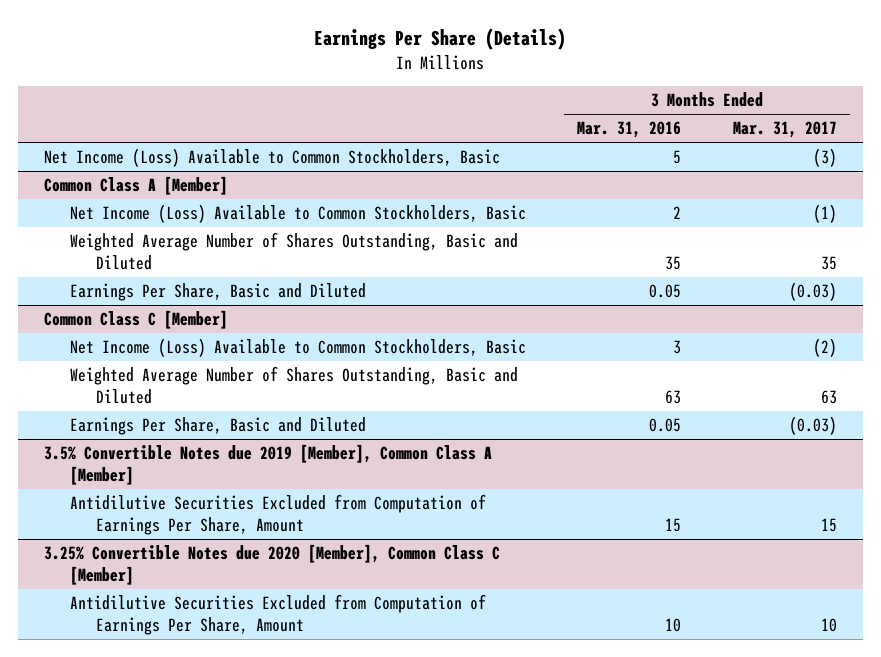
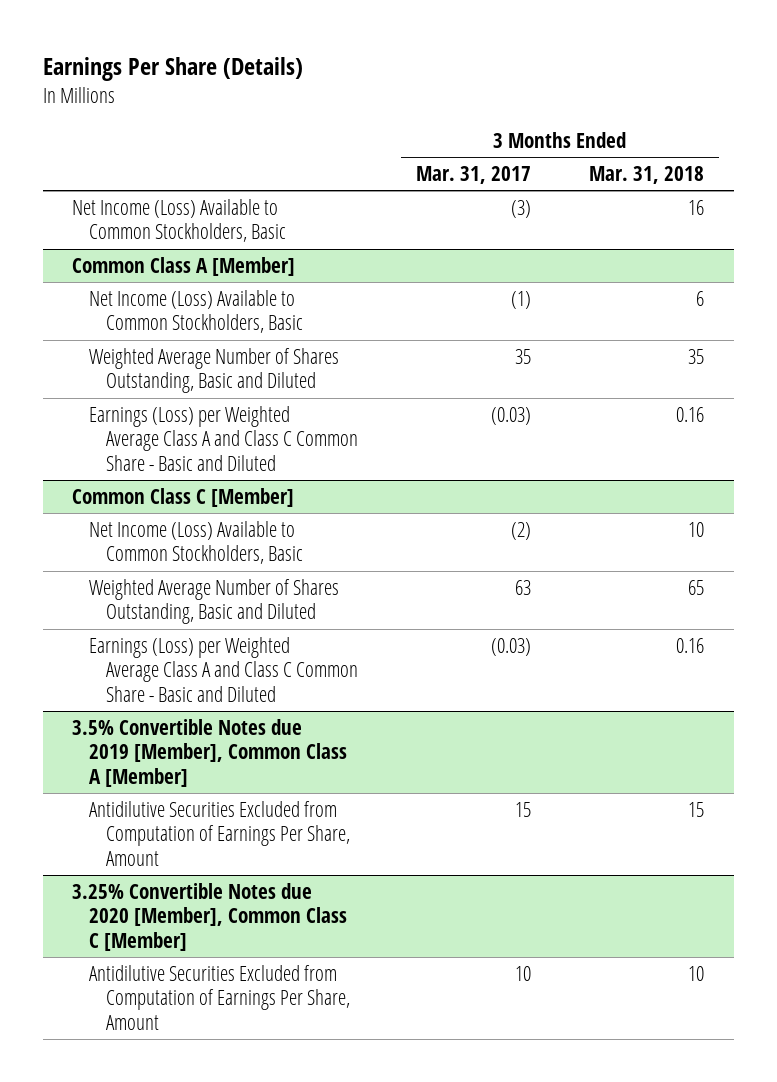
[577,121,682,139] Mar. 31, 2016 -> none
none -> [589,166,705,185] Mar. 31, 2018
[69,283,366,302] Earnings Per Share, Basic and Diluted -> [88,405,358,471] Earnings (Loss) per Weighted Average Class A and Class C Common Share - Basic and Diluted
[69,417,366,436] Earnings Per Share, Basic and Diluted -> [88,636,358,702] Earnings (Loss) per Weighted Average Class A and Class C Common Share - Basic and Diluted

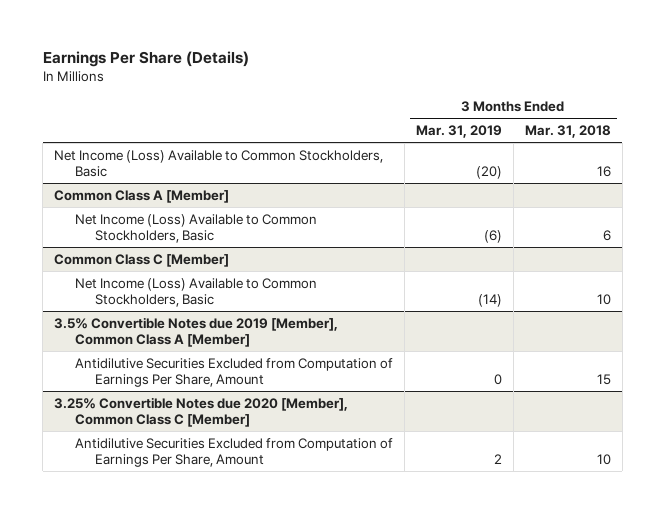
[416,166,532,185] Mar. 31, 2017 -> none
none -> [415,125,502,139] Mar. 31, 2019
[88,347,339,394] Weighted Average Number of Shares Outstanding, Basic and Diluted -> none
[88,405,358,471] Earnings (Loss) per Weighted Average Class A and Class C Common Share - Basic and Diluted -> none
[88,578,339,625] Weighted Average Number of Shares Outstanding, Basic and Diluted -> none
[88,636,358,702] Earnings (Loss) per Weighted Average Class A and Class C Common Share - Basic and Diluted -> none

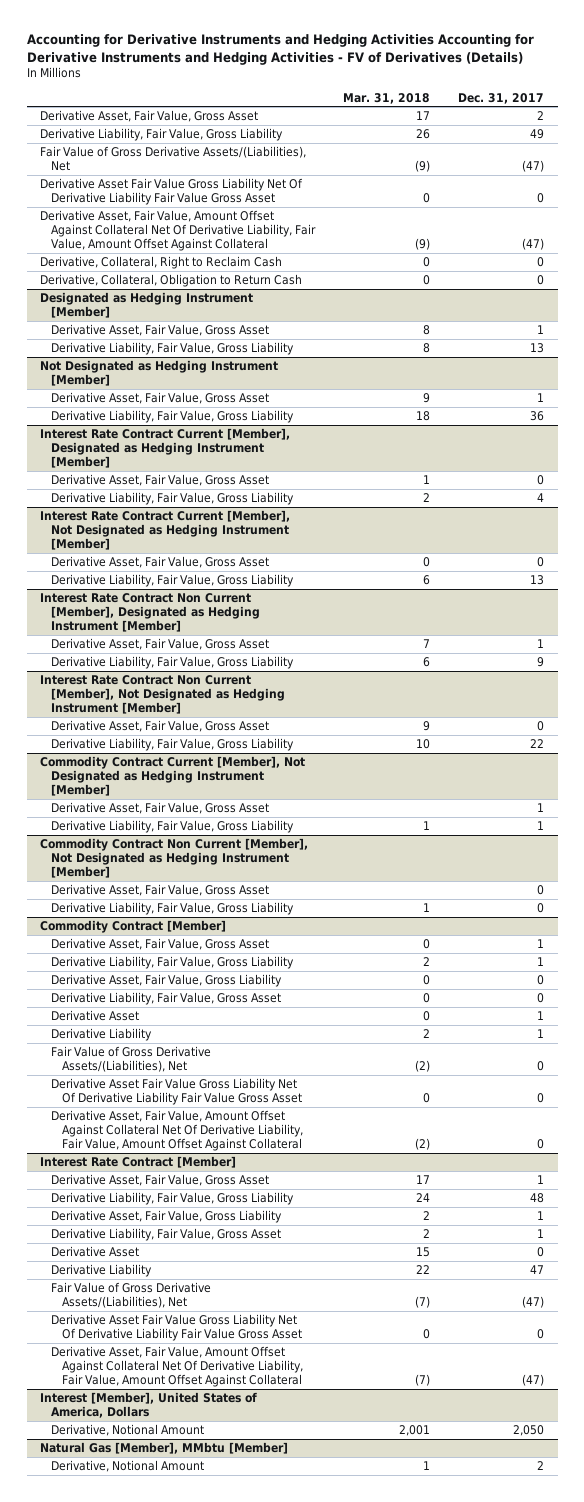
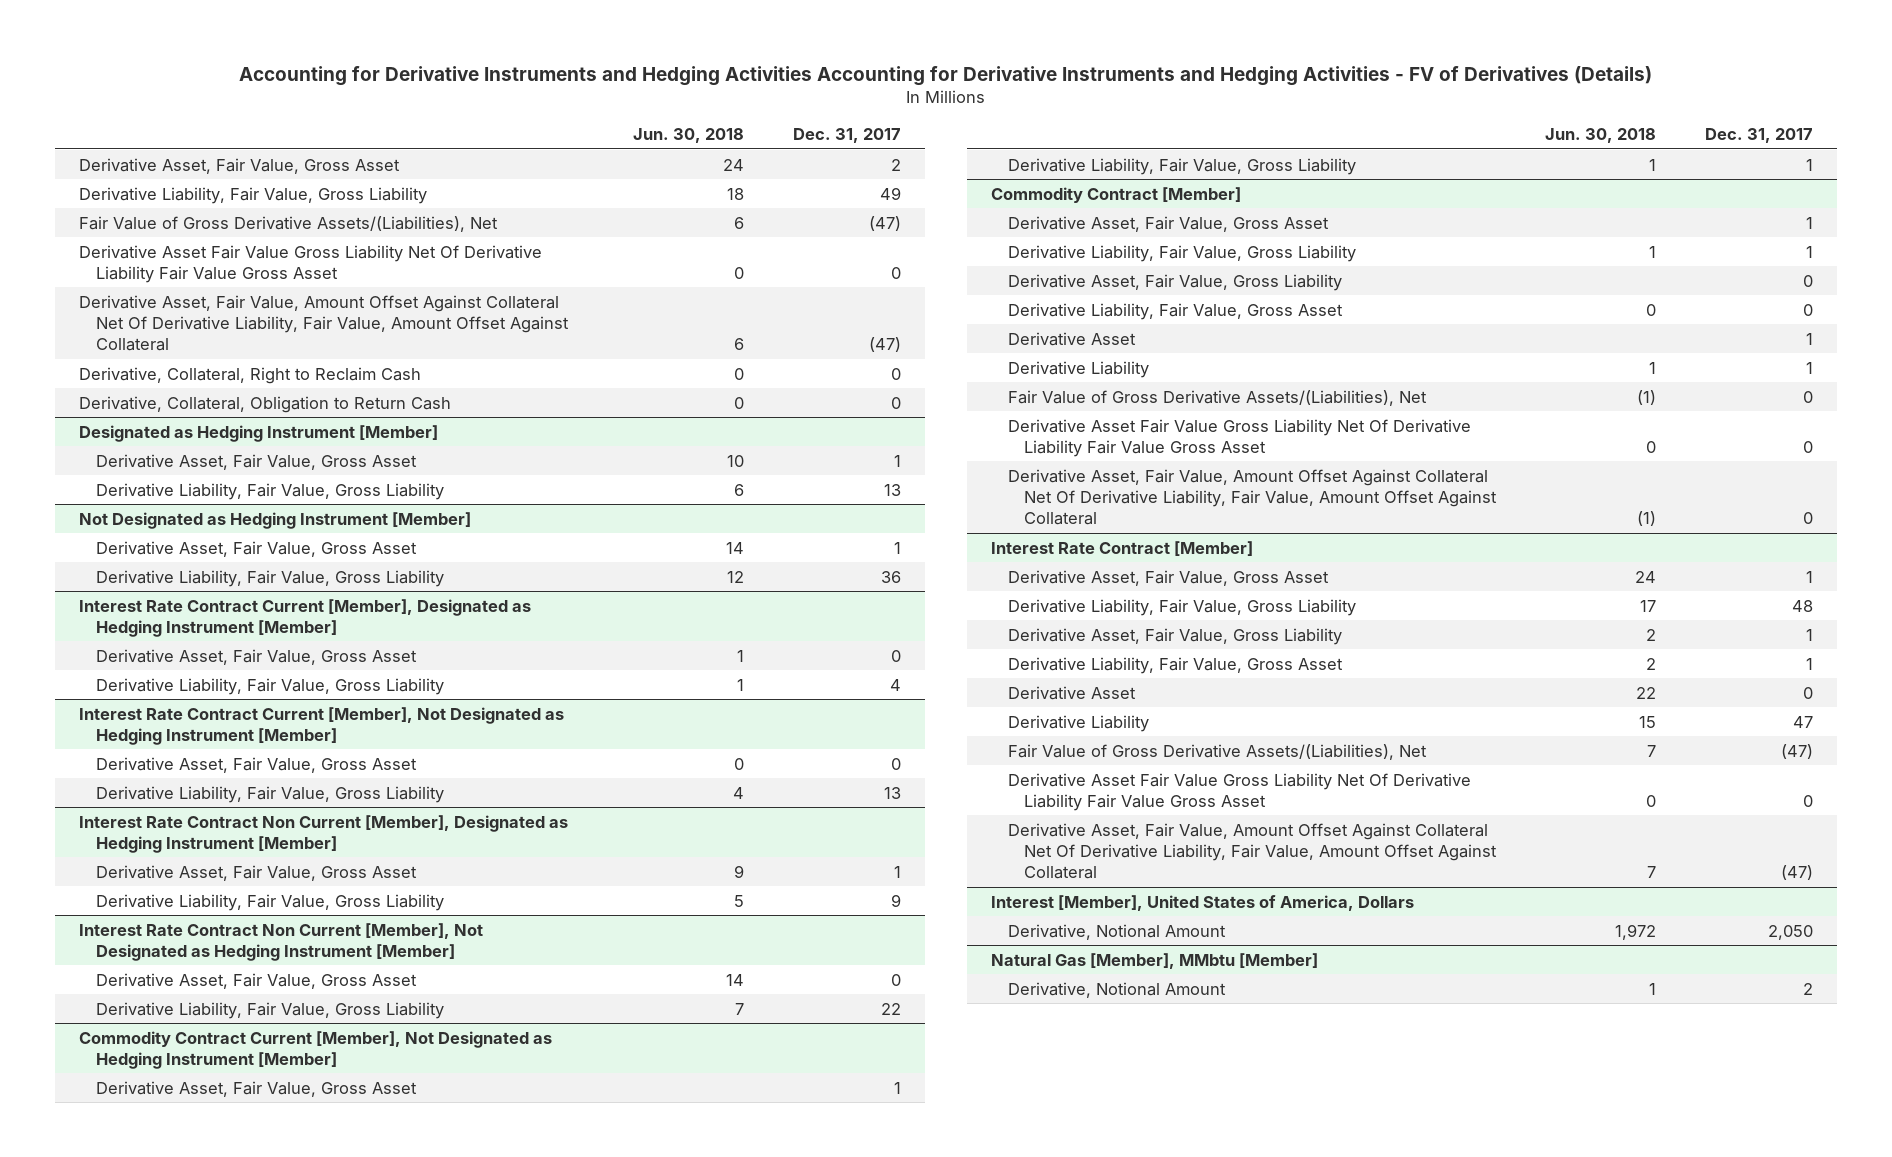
[343,92,431,104] Mar. 31, 2018 -> none
none -> [633,128,745,144] Jun. 30, 2018
[40,838,309,879] Commodity Contract Non Current [Member], Not Designated as Hedging Instrument [Member] -> none
[51,884,270,897] Derivative Asset, Fair Value, Gross Asset -> none
[51,902,295,916] Derivative Liability, Fair Value, Gross Liability -> none

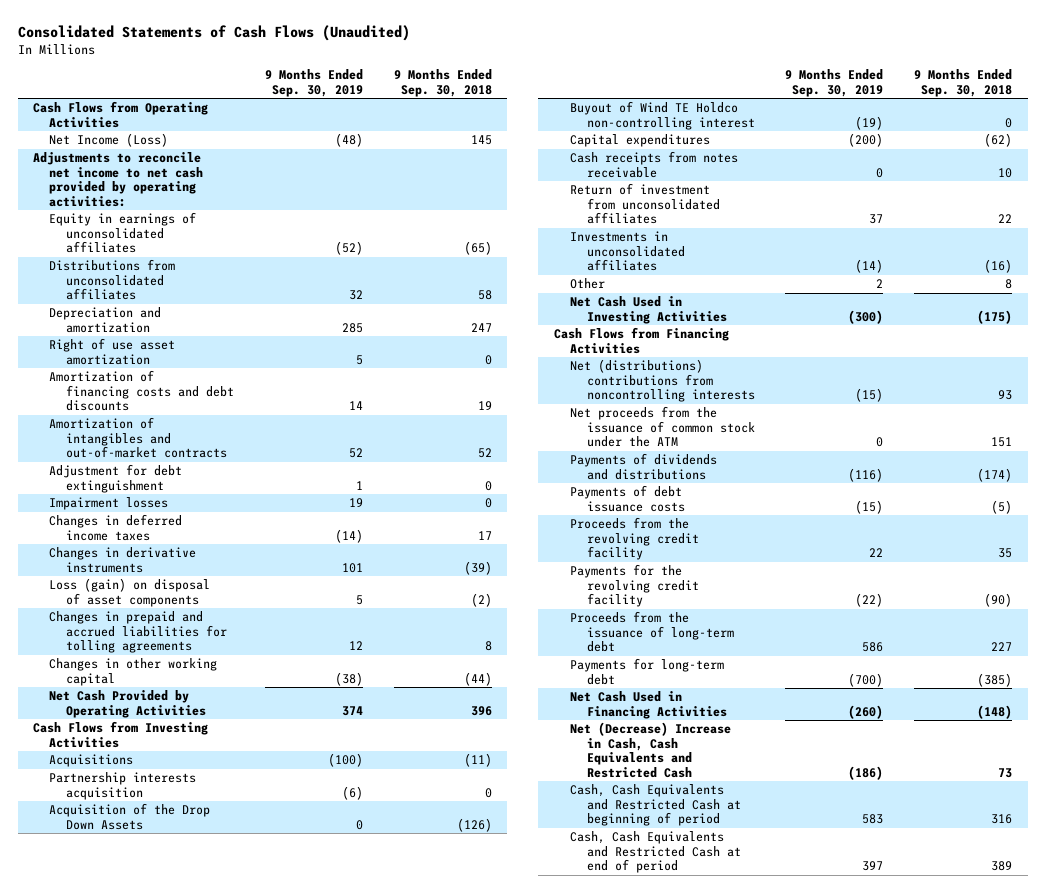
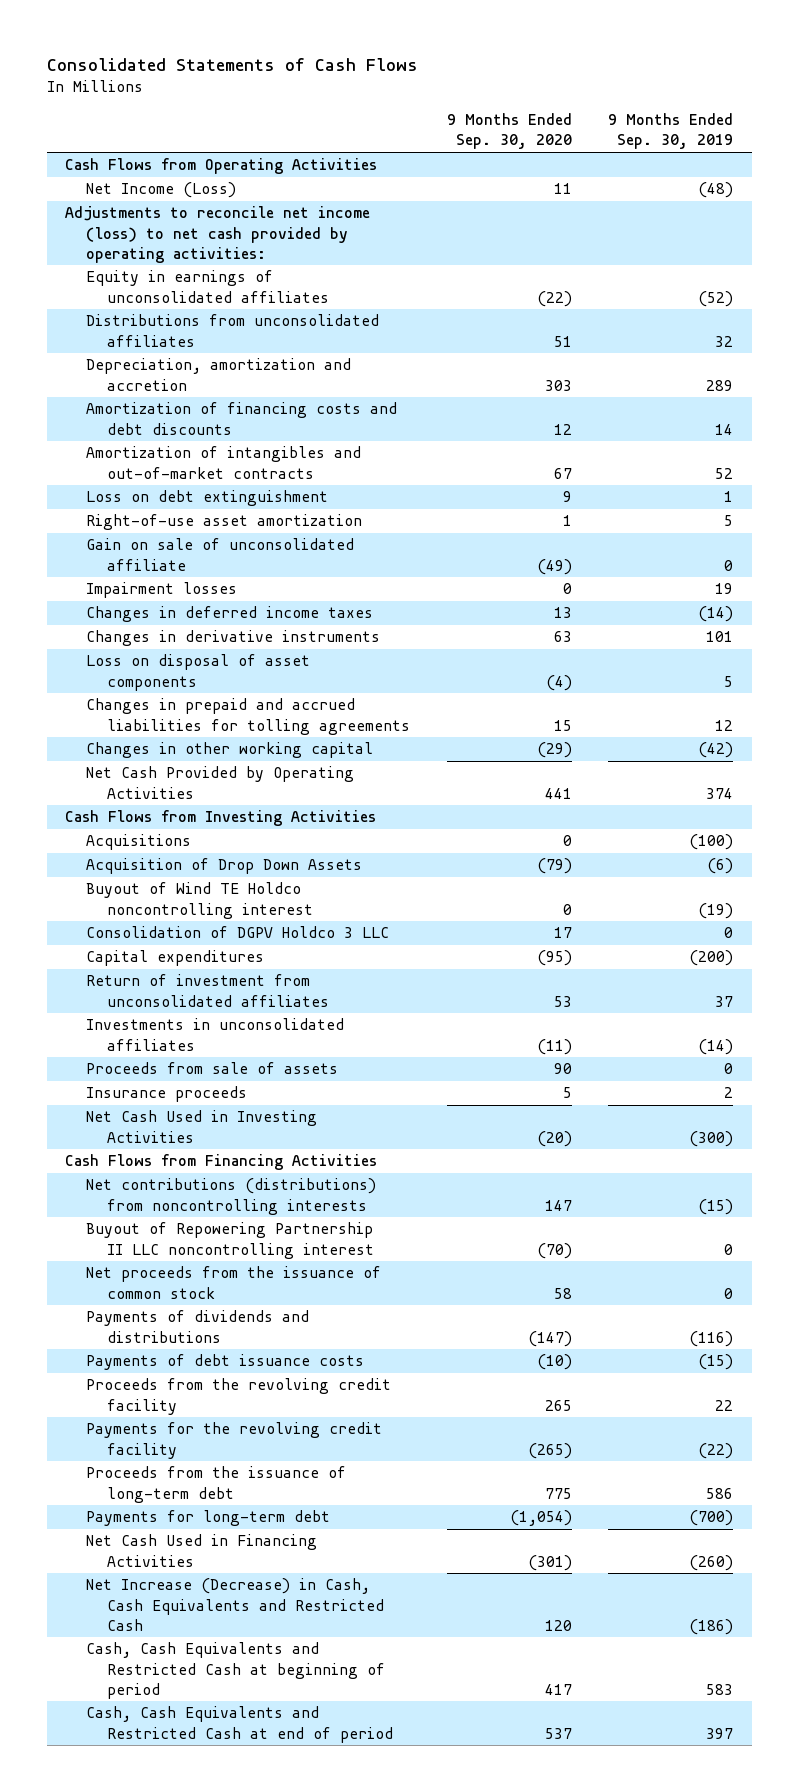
[17,24,410,41] Consolidated Statements of Cash Flows (Unaudited) -> [46,58,418,72] Consolidated Statements of Cash Flows
[393,69,492,97] 9 Months Ended Sep. 30, 2018 -> none
none -> [446,113,572,150] 9 Months Ended Sep. 30, 2020
[32,152,204,207] Adjustments to reconcile net income to net cash provided by operating activities: -> [65,206,371,263] Adjustments to reconcile net income (loss) to net cash provided by operating activities:
[49,338,176,365] Right of use asset amortization -> none
[49,307,162,333] Depreciation and amortization -> [86,358,352,391] Depreciation, amortization and accretion
[341,322,363,333] 285 -> [706,379,734,391] 289
[49,464,183,493] Adjustment for debt extinguishment -> [86,490,329,507] Loss on debt extinguishment
none -> [86,514,363,531] Right-of-use asset amortization
none -> [86,538,355,571] Gain on sale of unconsolidated affiliate
[49,578,211,607] Loss (gain) on disposal of asset components -> [86,654,311,691] Loss on disposal of asset components
[334,671,363,686] (38) -> [698,742,734,759] (42)
[49,772,197,800] Partnership interests acquisition -> none
[49,803,211,830] Acquisition of the Drop Down Assets -> [86,858,363,875] Acquisition of Drop Down Assets
[355,819,363,830] 0 -> [707,858,734,875] (6)
[570,101,755,130] Buyout of Wind TE Holdco non-controlling interest -> [86,882,313,919] Buyout of Wind TE Holdco noncontrolling interest
none -> [86,926,390,939] Consolidation of DGPV Holdco 3 LLC
[570,151,739,178] Cash receipts from notes receivable -> none
[570,278,606,290] Other -> none
none -> [86,1062,339,1075] Proceeds from sale of assets
none -> [86,1086,248,1103] Insurance proceeds
[570,359,755,403] Net (distributions) contributions from noncontrolling interests -> [86,1178,377,1215] Net contributions (distributions) from noncontrolling interests
none -> [86,1222,374,1259] Buyout of Repowering Partnership II LLC noncontrolling interest
[570,406,755,448] Net proceeds from the issuance of common stock under the ATM -> [86,1266,382,1299] Net proceeds from the issuance of common stock
[570,722,732,778] Net (Decrease) Increase in Cash, Cash Equivalents and Restricted Cash -> [86,1578,384,1631] Net Increase (Decrease) in Cash, Cash Equivalents and Restricted Cash

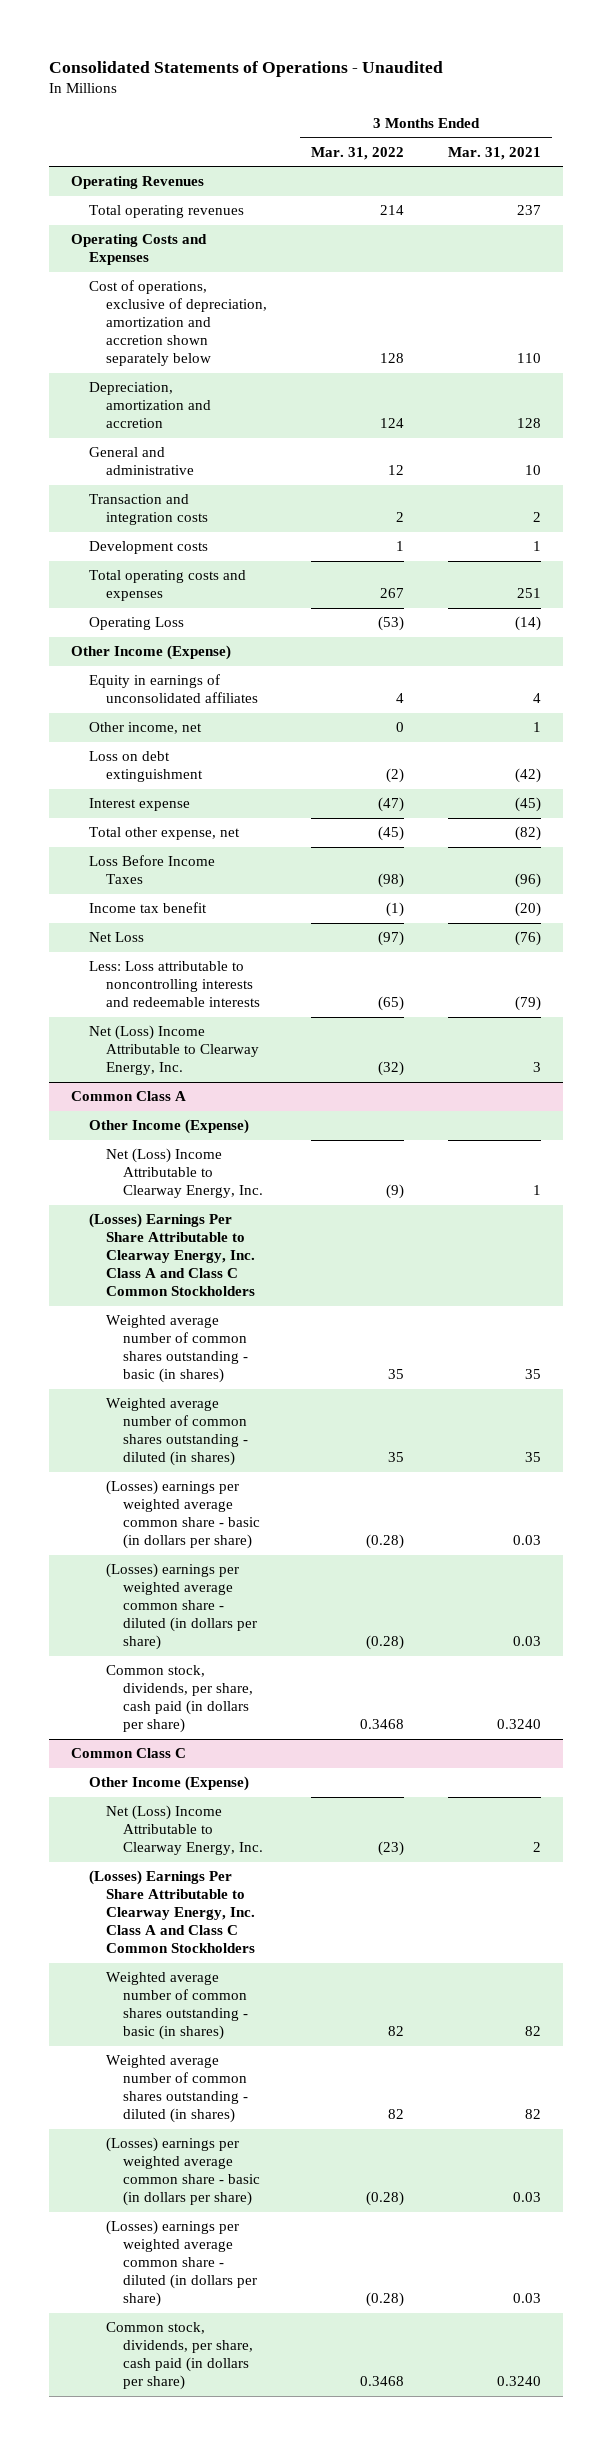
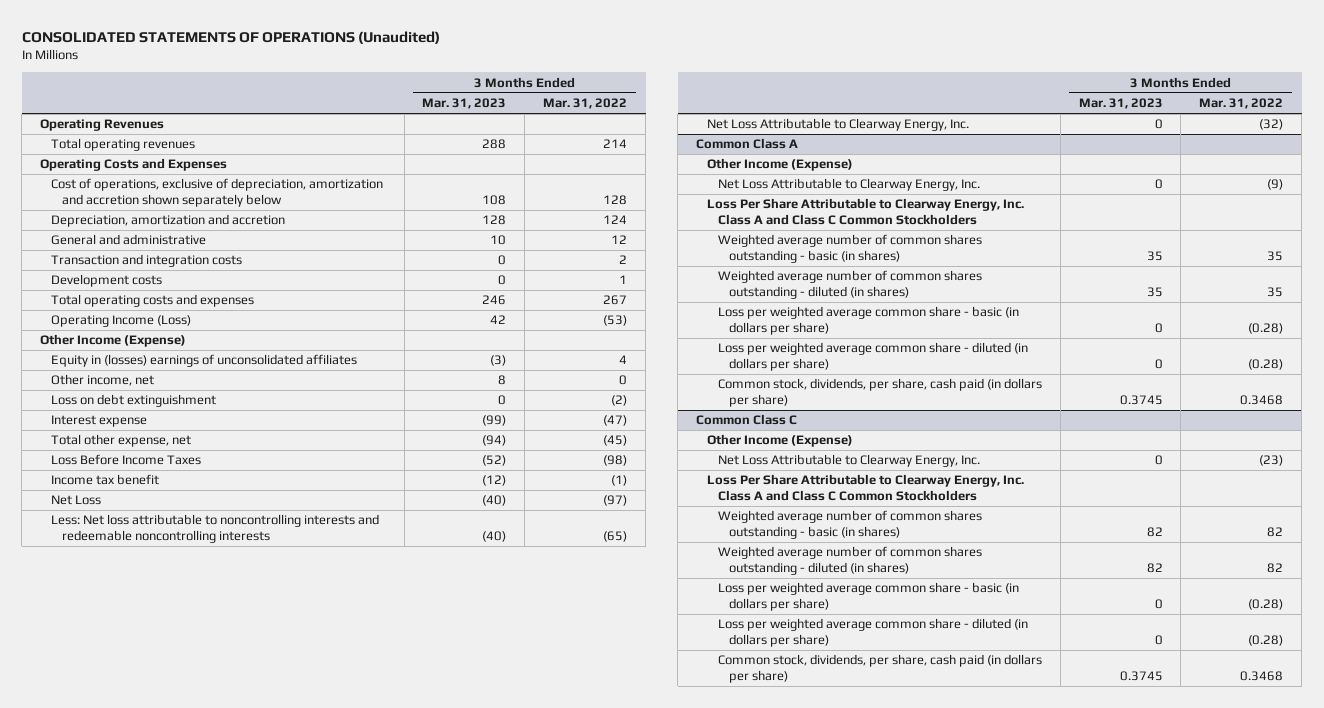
[49,60,444,77] Consolidated Statements of Operations - Unaudited -> [21,30,440,44] CONSOLIDATED STATEMENTS OF OPERATIONS (Unaudited)
[447,146,541,160] Mar. 31, 2021 -> none
none -> [422,98,507,110] Mar. 31, 2023
[88,617,184,631] Operating Loss -> [51,315,192,328] Operating Income (Loss)
[88,674,259,704] Equity in earnings of unconsolidated affiliates -> [51,354,358,368] Equity in (losses) earnings of unconsolidated affiliates
[88,961,261,1008] Less: Loss attributable to noncontrolling interests and redeemable interests -> [51,514,380,544] Less: Net loss attributable to noncontrolling interests and redeemable noncontrolling interests
[88,1025,260,1076] Net (Loss) Income Attributable to Clearway Energy, Inc. -> [707,118,970,132] Net Loss Attributable to Clearway Energy, Inc.
[106,1148,264,1199] Net (Loss) Income Attributable to Clearway Energy, Inc. -> [717,178,980,192] Net Loss Attributable to Clearway Energy, Inc.
[88,1213,256,1297] (Losses) Earnings Per Share Attributable to Clearway Energy, Inc. Class A and Class C Common Stockholders -> [707,198,1025,226] Loss Per Share Attributable to Clearway Energy, Inc. Class A and Class C Common Stockholders
[106,1480,261,1550] (Losses) earnings per weighted average common share - basic (in dollars per share) -> [717,306,1019,336] Loss per weighted average common share - basic (in dollars per share)
[106,1563,258,1651] (Losses) earnings per weighted average common share - diluted (in dollars per share) -> [717,342,1028,372] Loss per weighted average common share - diluted (in dollars per share)
[106,1805,264,1856] Net (Loss) Income Attributable to Clearway Energy, Inc. -> [717,454,980,468] Net Loss Attributable to Clearway Energy, Inc.
[88,1870,256,1954] (Losses) Earnings Per Share Attributable to Clearway Energy, Inc. Class A and Class C Common Stockholders -> [707,474,1025,502] Loss Per Share Attributable to Clearway Energy, Inc. Class A and Class C Common Stockholders
[106,2137,261,2207] (Losses) earnings per weighted average common share - basic (in dollars per share) -> [717,582,1019,612] Loss per weighted average common share - basic (in dollars per share)
[106,2220,258,2308] (Losses) earnings per weighted average common share - diluted (in dollars per share) -> [717,618,1028,648] Loss per weighted average common share - diluted (in dollars per share)

